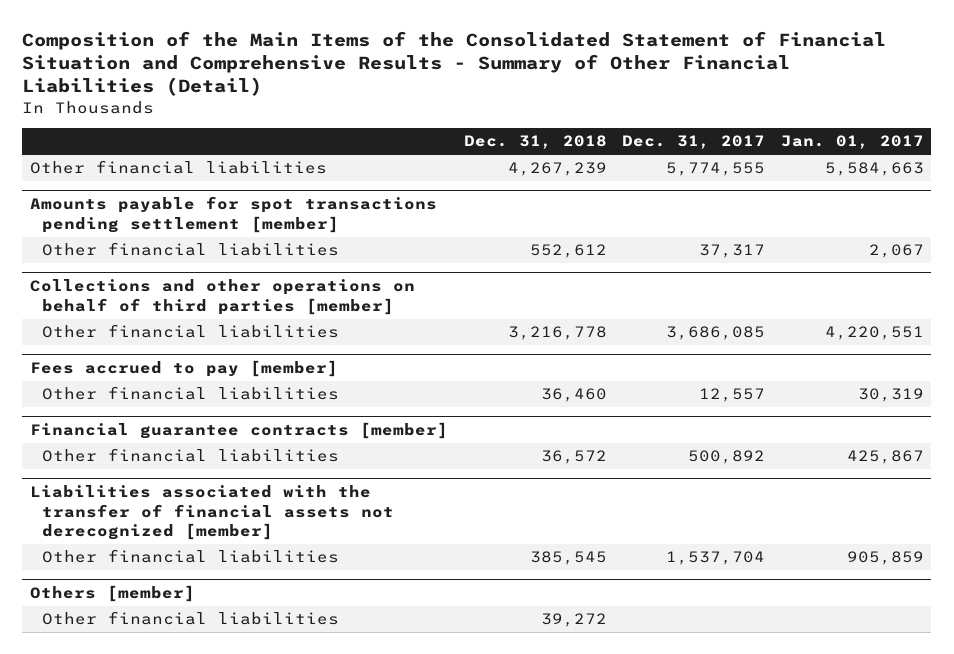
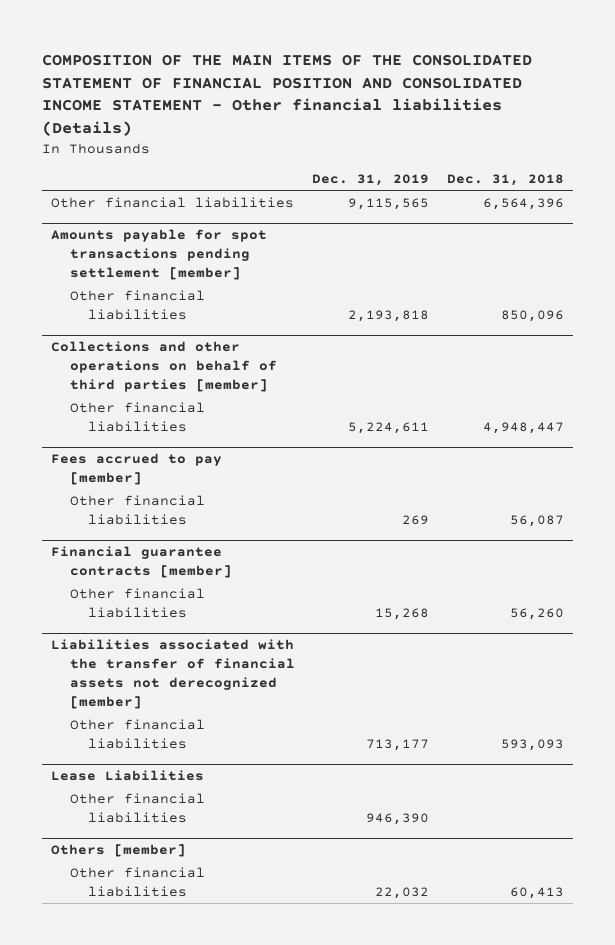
[22,30,887,97] Composition of the Main Items of the Consolidated Statement of Financial Situation and Comprehensive Results - Summary of Other Financial Liabilities (Detail) -> [42,53,533,136] COMPOSITION OF THE MAIN ITEMS OF THE CONSOLIDATED STATEMENT OF FINANCIAL POSITION AND CONSOLIDATED INCOME STATEMENT - Other financial liabilities (Details)
[622,135,766,150] Dec. 31, 2017 -> none
[780,135,924,150] Jan. 01, 2017 -> none
none -> [312,174,430,187] Dec. 31, 2019
[507,162,607,177] 4,267,239 -> [483,197,565,210] 6,564,396
[529,244,607,259] 552,612 -> [501,309,565,322] 850,096
[507,326,607,341] 3,216,778 -> [483,421,565,434] 4,948,447
[540,388,607,403] 36,460 -> [510,514,565,527] 56,087
[540,450,607,465] 36,572 -> [510,607,565,620] 56,260
[529,551,607,566] 385,545 -> [501,738,565,751] 593,093
none -> [50,770,204,782] Lease Liabilities
none -> [69,792,205,823] Other financial liabilities
[540,613,607,628] 39,272 -> [510,886,565,899] 60,413

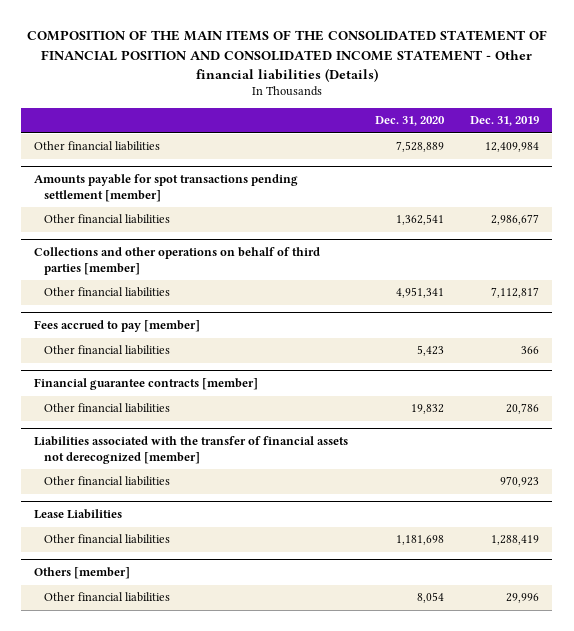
[447,174,565,187] Dec. 31, 2018 -> none
none -> [374,116,445,127] Dec. 31, 2020
[348,197,430,210] 9,115,565 -> [485,142,540,153] 12,409,984
[348,309,430,322] 2,193,818 -> [491,214,540,226] 2,986,677
[348,421,430,434] 5,224,611 -> [491,287,540,299] 7,112,817
[402,514,430,525] 269 -> [521,346,540,355] 366
[375,607,430,620] 15,268 -> [506,403,540,415] 20,786
[366,738,430,751] 713,177 -> [500,476,540,488] 970,923
[366,812,430,825] 946,390 -> [491,535,540,546] 1,288,419
[375,886,430,899] 22,032 -> [506,593,540,604] 29,996

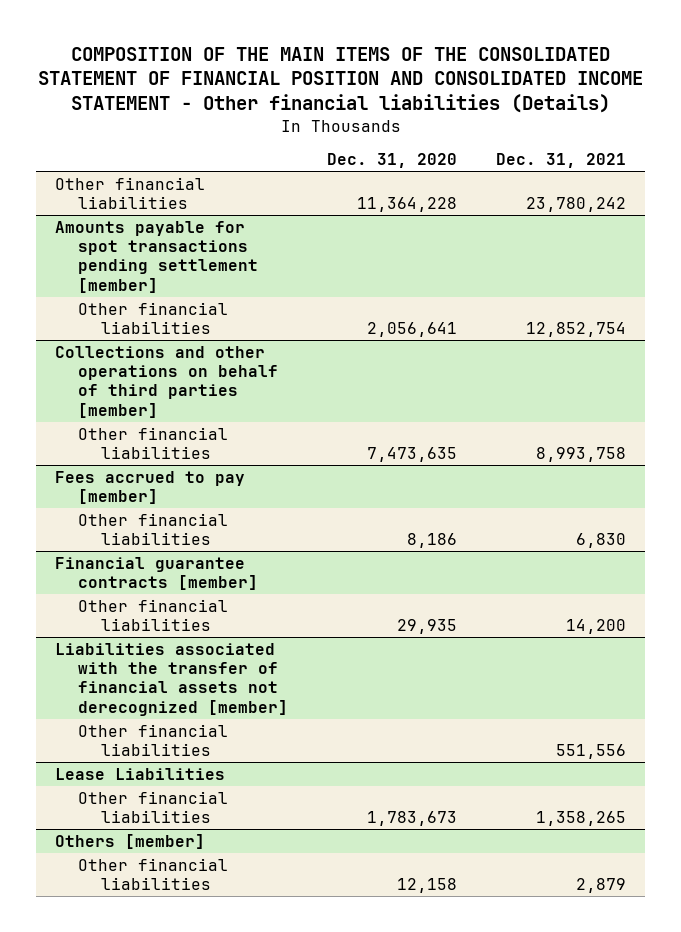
[470,116,540,127] Dec. 31, 2019 -> none
none -> [495,153,626,169] Dec. 31, 2021
[395,141,444,153] 7,528,889 -> [357,197,458,213] 11,364,228
[395,214,444,226] 1,362,541 -> [367,322,458,338] 2,056,641
[395,287,444,299] 4,951,341 -> [367,447,458,463] 7,473,635
[416,345,444,357] 5,423 -> [407,533,458,549] 8,186
[410,404,444,415] 19,832 -> [397,619,458,635] 29,935
[395,535,444,546] 1,181,698 -> [367,811,458,827] 1,783,673
[416,592,444,604] 8,054 -> [397,878,458,894] 12,158

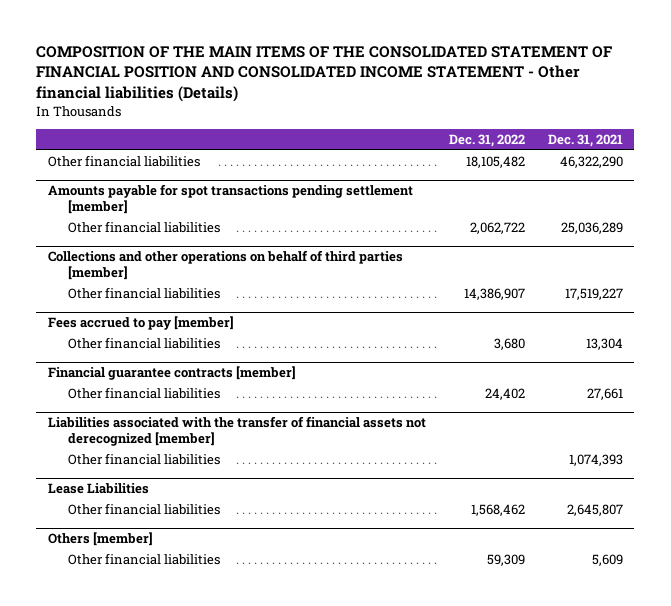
[327,153,458,169] Dec. 31, 2020 -> none
none -> [448,134,525,148] Dec. 31, 2022
[525,197,626,213] 23,780,242 -> [559,156,623,169] 46,322,290
[525,322,626,338] 12,852,754 -> [560,222,623,235] 25,036,289
[535,447,626,463] 8,993,758 -> [564,288,623,301] 17,519,227
[575,533,626,549] 6,830 -> [585,338,623,351] 13,304
[565,619,626,635] 14,200 -> [586,388,623,401] 27,661
[555,744,626,760] 551,556 -> [568,454,623,467] 1,074,393
[535,811,626,827] 1,358,265 -> [566,504,623,517] 2,645,807
[575,878,626,894] 2,879 -> [591,554,623,567] 5,609

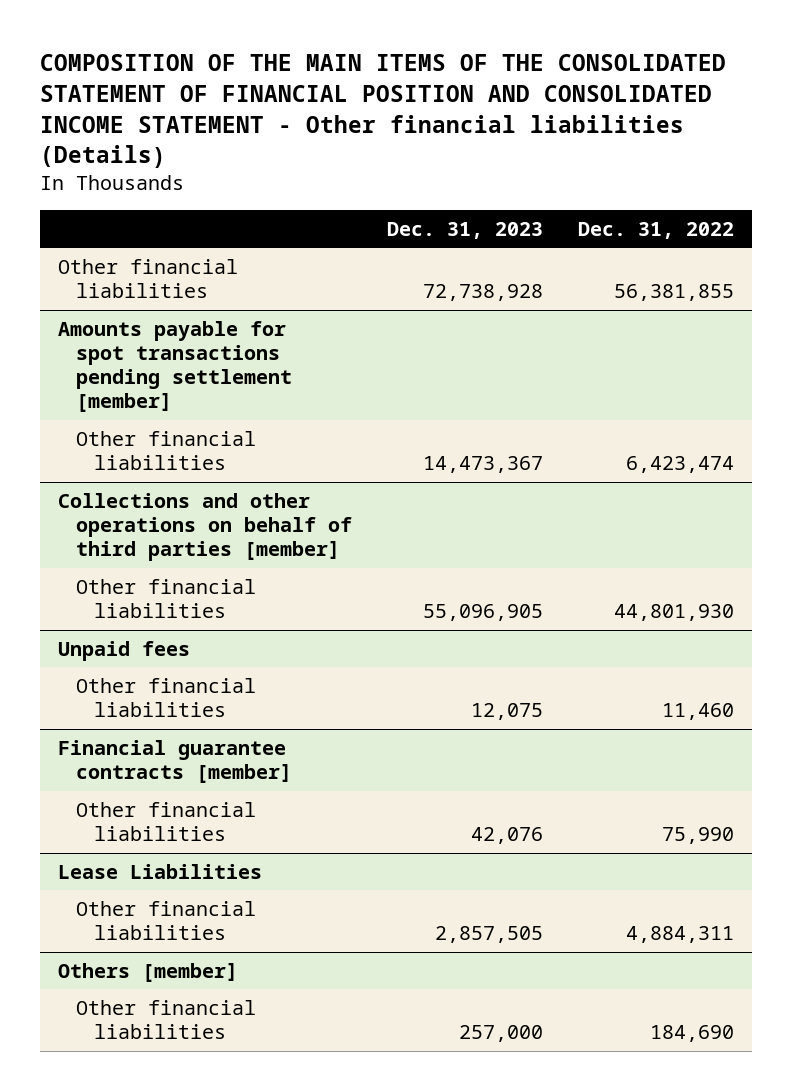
[547,134,623,148] Dec. 31, 2021 -> none
none -> [387,221,544,239] Dec. 31, 2023
[465,156,525,169] 18,105,482 -> [614,283,735,301] 56,381,855
[469,222,525,235] 2,062,722 -> [626,455,735,473] 6,423,474
[463,288,525,301] 14,386,907 -> [614,603,735,621] 44,801,930
[47,316,234,331] Fees accrued to pay [member] -> [58,640,191,661] Unpaid fees
[493,338,525,351] 3,680 -> [662,702,735,720] 11,460
[47,416,426,447] Liabilities associated with the transfer of financial assets not derecognized [member] -> none
[67,453,220,466] Other financial liabilities -> none
[484,388,525,401] 24,402 -> [662,826,735,844] 75,990
[470,504,525,517] 1,568,462 -> [626,925,735,943] 4,884,311
[486,554,525,567] 59,309 -> [650,1024,735,1042] 184,690

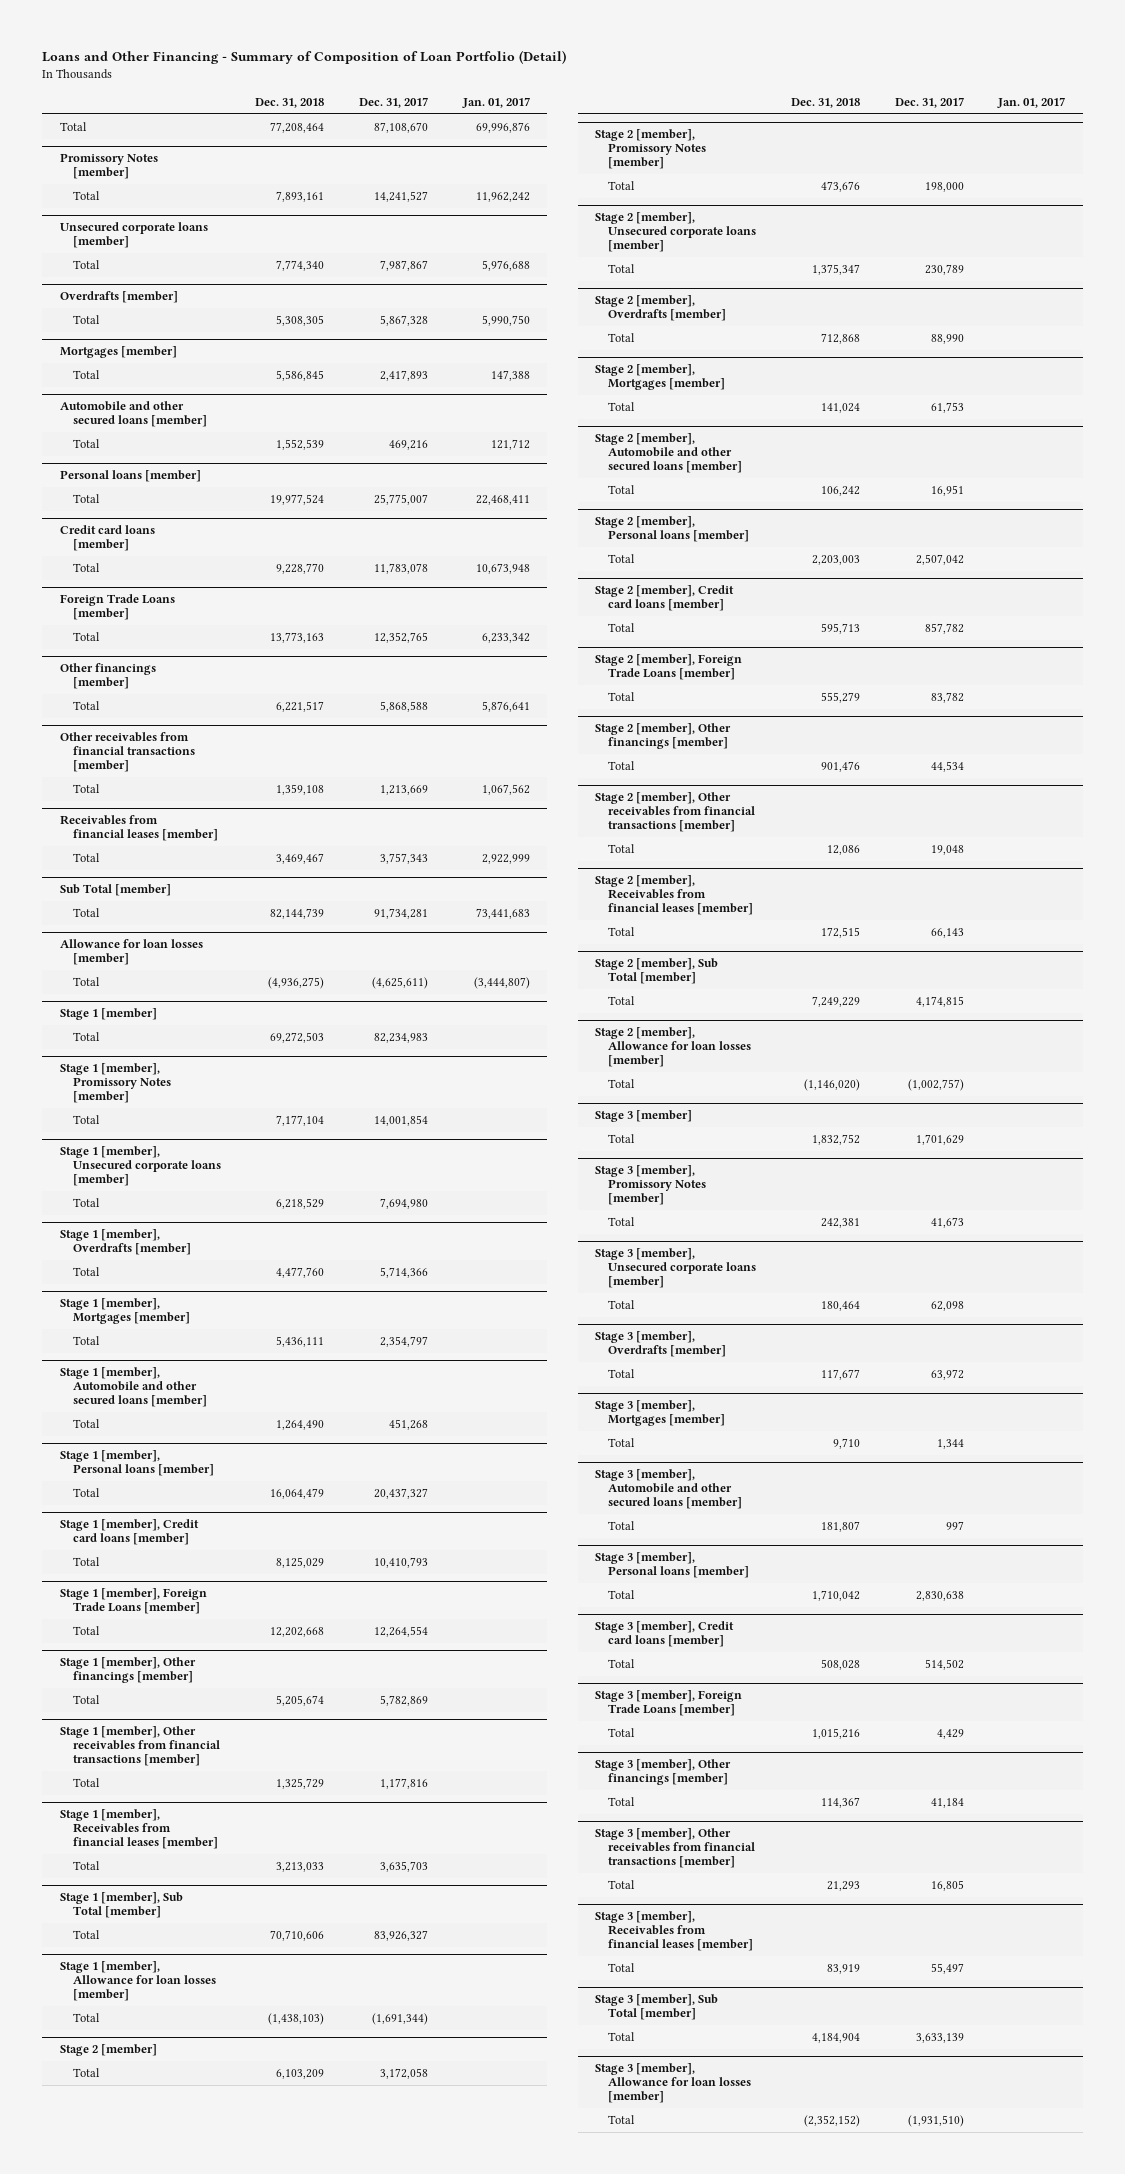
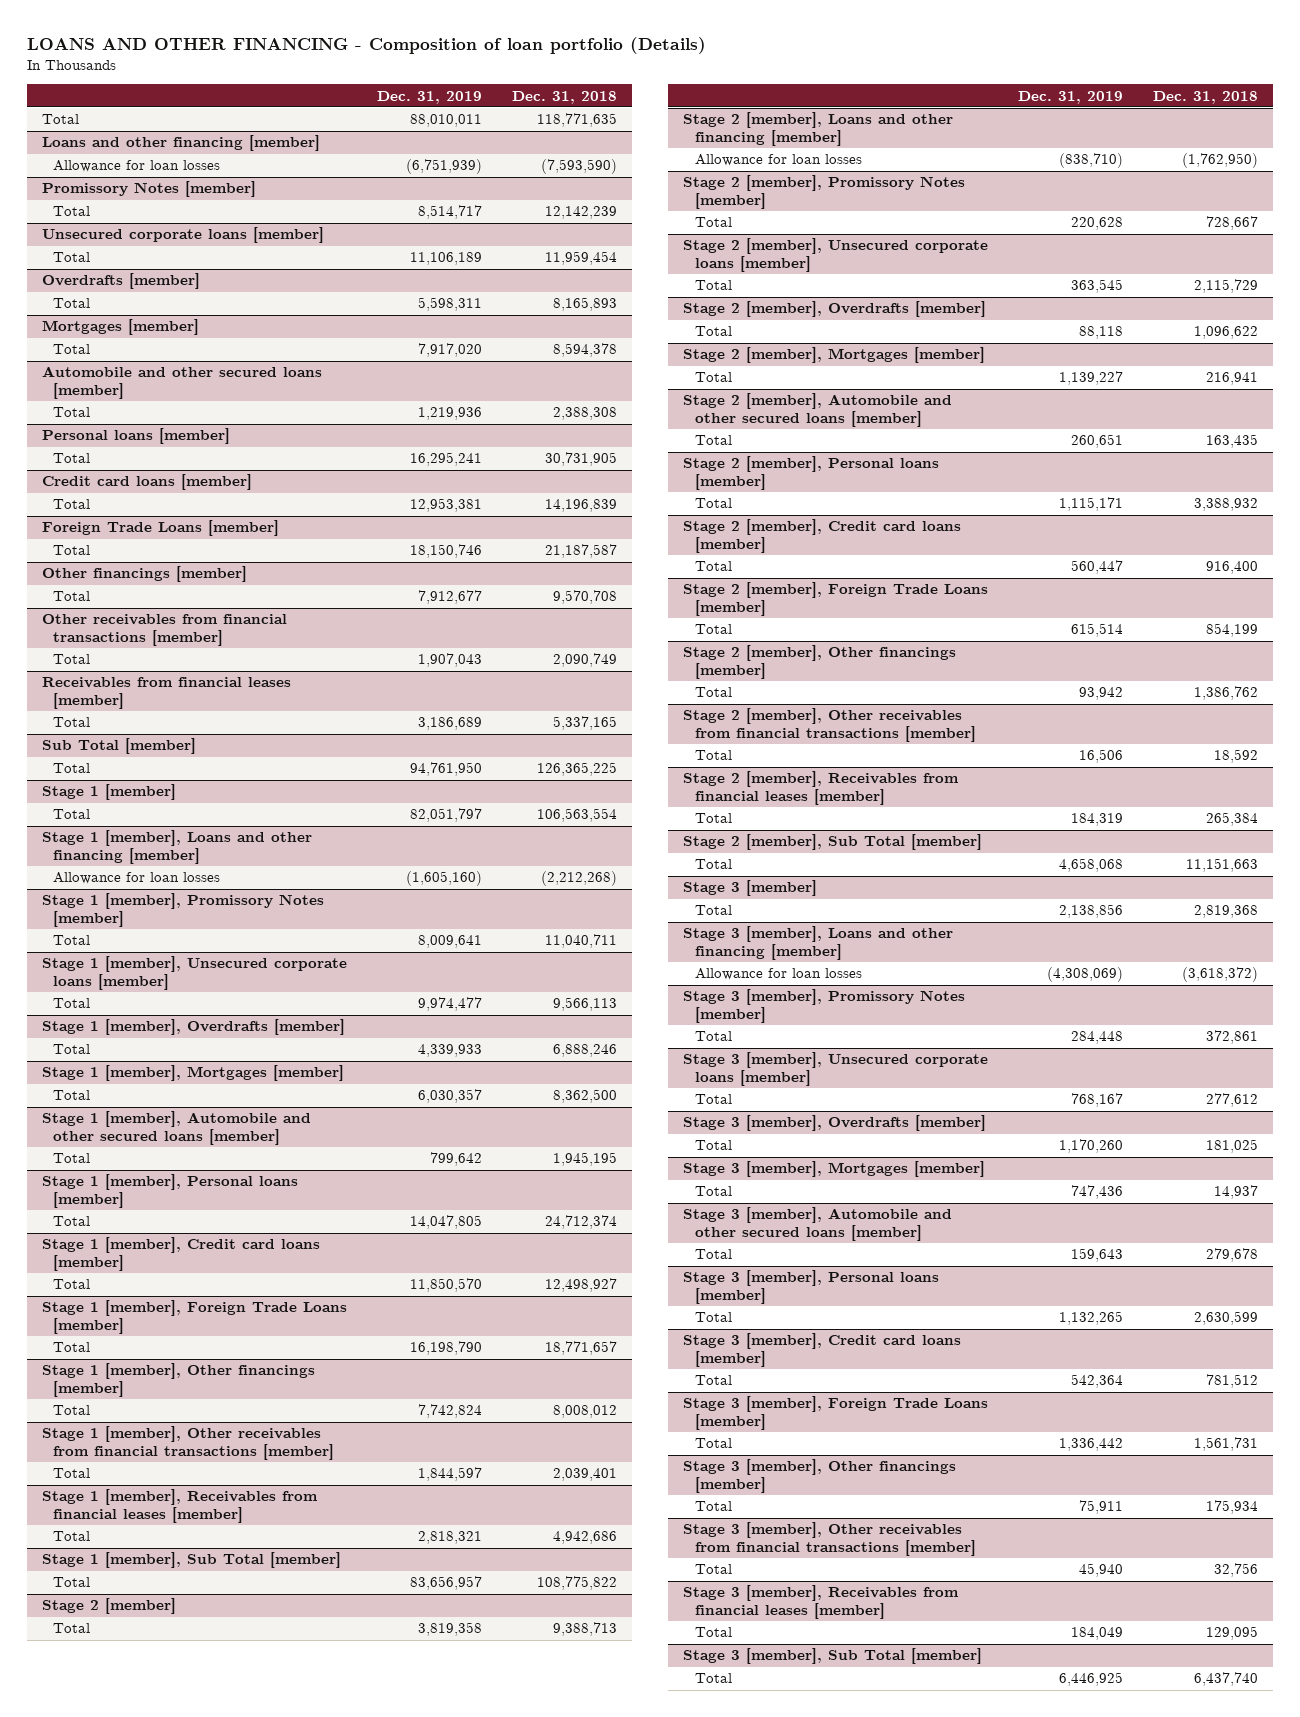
[42,50,567,65] Loans and Other Financing - Summary of Composition of Loan Portfolio (Detail) -> [26,36,706,54] LOANS AND OTHER FINANCING - Composition of loan portfolio (Details)
[359,97,429,109] Dec. 31, 2017 -> none
[461,97,530,109] Jan. 01, 2017 -> none
none -> [376,90,482,104] Dec. 31, 2019
[270,121,325,133] 77,208,464 -> [536,113,617,128] 118,771,635
none -> [41,135,320,152] Loans and other financing [member]
none -> [52,160,220,173] Allowance for loan losses
[276,190,325,202] 7,893,161 -> [544,206,617,220] 12,142,239
[276,259,325,271] 7,774,340 -> [544,251,617,266] 11,959,454
[276,314,325,326] 5,308,305 -> [552,297,617,312] 8,165,893
[276,369,325,381] 5,586,845 -> [552,343,617,358] 8,594,378
[276,438,325,450] 1,552,539 -> [552,407,617,421] 2,388,308
[270,493,325,505] 19,977,524 -> [544,452,617,467] 30,731,905
[276,562,325,574] 9,228,770 -> [544,499,617,513] 14,196,839
[270,631,325,643] 13,773,163 -> [544,544,617,559] 21,187,587
[276,700,325,712] 6,221,517 -> [552,590,617,605] 9,570,708
[276,783,325,795] 1,359,108 -> [552,653,617,668] 2,090,749
[276,852,325,864] 3,469,467 -> [552,716,617,731] 5,337,165
[59,938,203,966] Allowance for loan losses [member] -> none
[72,976,100,986] Total -> none
[270,907,325,919] 82,144,739 -> [536,762,617,777] 126,365,225
[270,1031,325,1043] 69,272,503 -> [536,808,617,823] 106,563,554
none -> [41,830,312,865] Stage 1 [member], Loans and other financing [member]
none -> [52,872,220,885] Allowance for loan losses
[276,1114,325,1126] 7,177,104 -> [544,934,617,949] 11,040,711
[276,1197,325,1209] 6,218,529 -> [552,997,617,1012] 9,566,113
[276,1266,325,1278] 4,477,760 -> [552,1044,617,1058] 6,888,246
[276,1335,325,1347] 5,436,111 -> [552,1089,617,1104] 8,362,500
[276,1419,325,1430] 1,264,490 -> [552,1152,617,1167] 1,945,195
[270,1487,325,1499] 16,064,479 -> [544,1215,617,1230] 24,712,374
[276,1556,325,1568] 8,125,029 -> [544,1278,617,1293] 12,498,927
[270,1626,325,1637] 12,202,668 -> [544,1341,617,1356] 18,771,657
[276,1694,325,1706] 5,205,674 -> [552,1405,617,1419] 8,008,012
[276,1777,325,1789] 1,325,729 -> [552,1468,617,1482] 2,039,401
[276,1861,325,1872] 3,213,033 -> [552,1531,617,1545] 4,942,686
[59,1960,216,2002] Stage 1 [member], Allowance for loan losses [member] -> none
[72,2012,100,2022] Total -> none
[270,1929,325,1941] 70,710,606 -> [536,1576,617,1591] 108,775,822
[276,2068,325,2079] 6,103,209 -> [552,1622,617,1637] 9,388,713
none -> [683,112,954,147] Stage 2 [member], Loans and other financing [member]
none -> [694,154,862,167] Allowance for loan losses
[821,180,861,192] 473,676 -> [1206,216,1259,231] 728,667
[812,263,861,275] 1,375,347 -> [1194,279,1259,294] 2,115,729
[821,332,861,344] 712,868 -> [1194,326,1259,340] 1,096,622
[821,402,861,413] 141,024 -> [1206,372,1259,386] 216,941
[821,485,861,496] 106,242 -> [1206,434,1259,449] 163,435
[812,554,861,565] 2,203,003 -> [1194,498,1259,512] 3,388,932
[821,622,861,634] 595,713 -> [1206,561,1259,575] 916,400
[821,691,861,703] 555,279 -> [1206,623,1259,638] 854,199
[821,760,861,772] 901,476 -> [1194,686,1259,701] 1,386,762
[827,844,861,855] 12,086 -> [1214,749,1259,764] 18,592
[821,926,861,938] 172,515 -> [1206,812,1259,827] 265,384
[595,1026,752,1068] Stage 2 [member], Allowance for loan losses [member] -> none
[608,1078,636,1088] Total -> none
[812,995,861,1007] 7,249,229 -> [1186,858,1259,873] 11,151,663
[812,1133,861,1145] 1,832,752 -> [1194,905,1259,919] 2,819,368
none -> [683,926,954,961] Stage 3 [member], Loans and other financing [member]
none -> [694,968,862,981] Allowance for loan losses
[821,1217,861,1228] 242,381 -> [1206,1030,1259,1045] 372,861
[821,1300,861,1311] 180,464 -> [1206,1093,1259,1108] 277,612
[821,1368,861,1380] 117,677 -> [1206,1139,1259,1154] 181,025
[833,1437,861,1449] 9,710 -> [1214,1185,1259,1200] 14,937
[821,1520,861,1532] 181,807 -> [1206,1248,1259,1263] 279,678
[812,1589,861,1601] 1,710,042 -> [1194,1311,1259,1326] 2,630,599
[821,1658,861,1670] 508,028 -> [1206,1374,1259,1389] 781,512
[812,1727,861,1739] 1,015,216 -> [1194,1437,1259,1452] 1,561,731
[821,1796,861,1808] 114,367 -> [1206,1500,1259,1515] 175,934
[827,1880,861,1891] 21,293 -> [1214,1563,1259,1578] 32,756
[827,1963,861,1974] 83,919 -> [1206,1626,1259,1641] 129,095
[595,2062,752,2104] Stage 3 [member], Allowance for loan losses [member] -> none
[608,2114,636,2124] Total -> none
[812,2032,861,2043] 4,184,904 -> [1194,1672,1259,1687] 6,437,740

